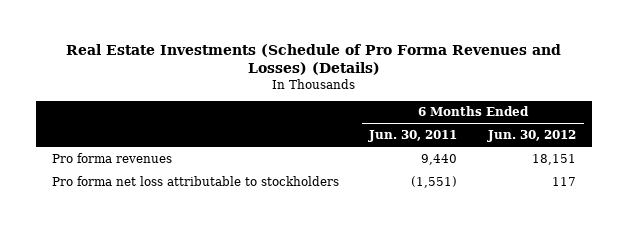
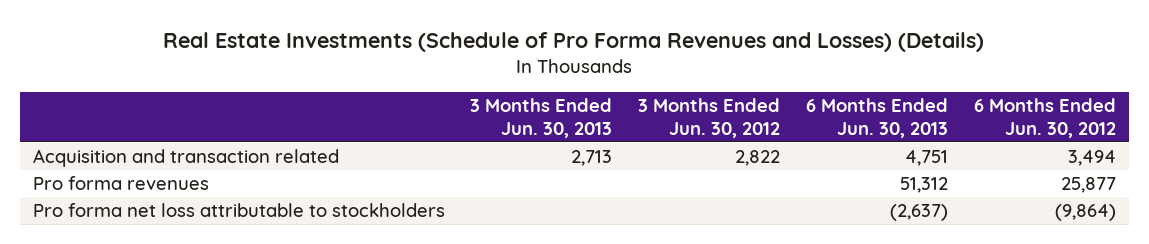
[368,130,458,143] Jun. 30, 2011 -> none
none -> [470,98,613,138] 3 Months Ended Jun. 30, 2013
none -> [638,98,781,138] 3 Months Ended Jun. 30, 2012
none -> [806,98,949,138] 6 Months Ended Jun. 30, 2013
none -> [32,149,339,168] Acquisition and transaction related
[532,153,577,165] 18,151 -> [1061,177,1117,194] 25,877
[552,176,577,186] 117 -> [1055,204,1117,222] (9,864)

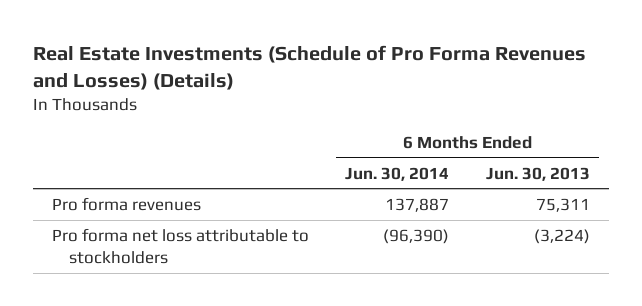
[470,98,613,138] 3 Months Ended Jun. 30, 2013 -> none
[638,98,781,138] 3 Months Ended Jun. 30, 2012 -> none
[974,98,1117,138] 6 Months Ended Jun. 30, 2012 -> none
none -> [345,166,450,181] Jun. 30, 2014
[32,149,339,168] Acquisition and transaction related -> none
[900,177,949,194] 51,312 -> [536,197,591,212] 75,311
[890,204,949,222] (2,637) -> [534,228,591,244] (3,224)

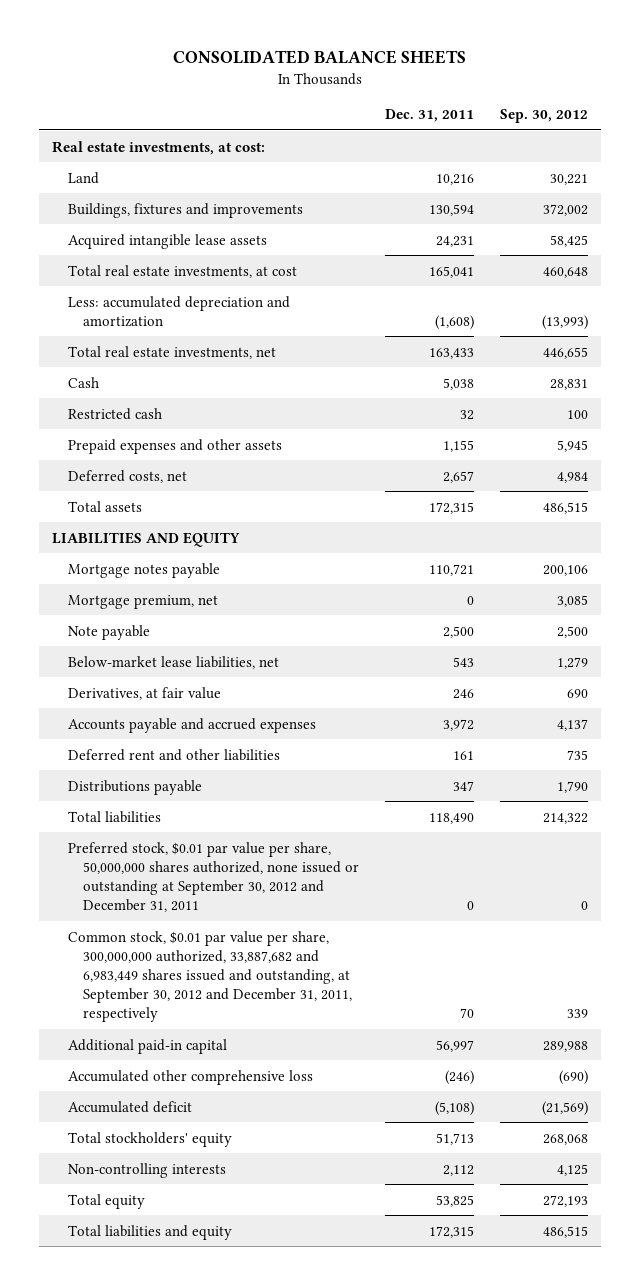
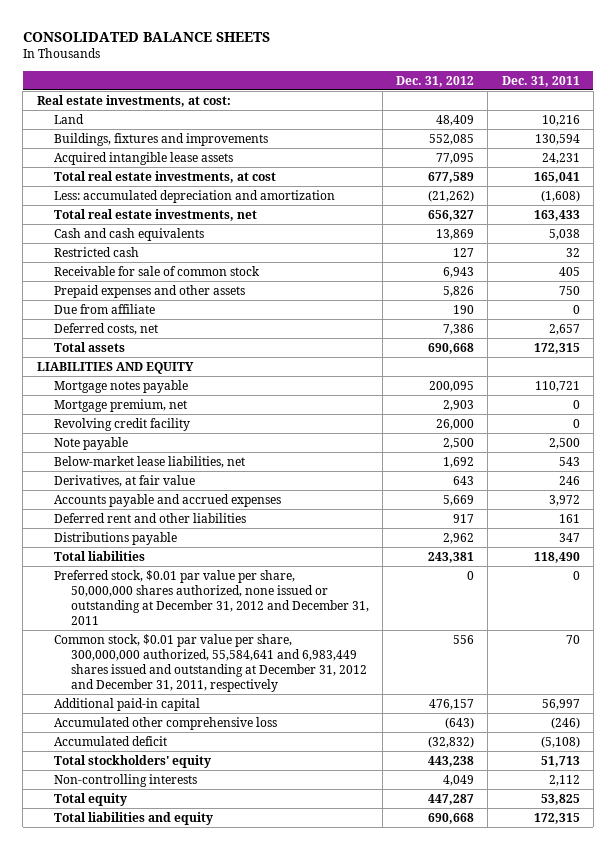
[500,109,589,124] Sep. 30, 2012 -> none
none -> [396,75,475,87] Dec. 31, 2012
[67,376,99,388] Cash -> [53,227,204,241] Cash and cash equivalents
none -> [53,265,260,276] Receivable for sale of common stock
[443,439,475,452] 1,155 -> [558,285,580,295] 750
none -> [53,303,155,314] Due from affiliate
none -> [53,417,190,431] Revolving credit facility
[67,841,360,912] Preferred stock, $0.01 par value per share, 50,000,000 shares authorized, none issued or outstanding at September 30, 2012 and December 31, 2011 -> [53,569,369,625] Preferred stock, $0.01 par value per share, 50,000,000 shares authorized, none issued or outstanding at December 31, 2012 and December 31, 2011
[67,930,353,1023] Common stock, $0.01 par value per share, 300,000,000 authorized, 33,887,682 and 6,983,449 shares issued and outstanding, at September 30, 2012 and December 31, 2011, respectively -> [53,633,367,692] Common stock, $0.01 par value per share, 300,000,000 authorized, 55,584,641 and 6,983,449 shares issued and outstanding at December 31, 2012 and December 31, 2011, respectively

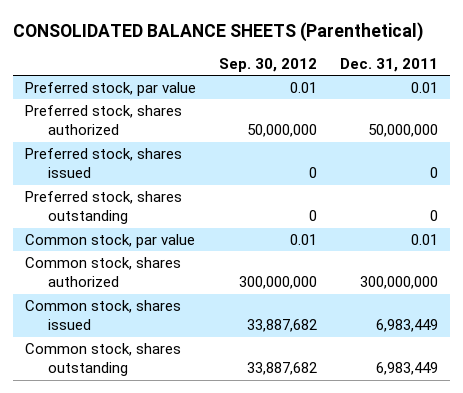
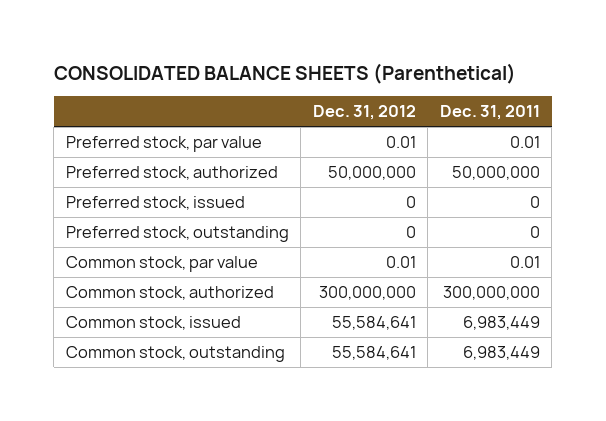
[219,57,318,72] Sep. 30, 2012 -> none
none -> [312,105,416,121] Dec. 31, 2012
[25,105,183,136] Preferred stock, shares authorized -> [65,166,278,181] Preferred stock, authorized
[25,148,183,179] Preferred stock, shares issued -> [65,196,245,211] Preferred stock, issued
[25,191,183,225] Preferred stock, shares outstanding -> [65,226,289,243] Preferred stock, outstanding
[25,257,182,288] Common stock, shares authorized -> [65,286,274,301] Common stock, authorized
[25,300,182,331] Common stock, shares issued -> [65,316,241,331] Common stock, issued
[25,343,182,377] Common stock, shares outstanding -> [65,346,285,363] Common stock, outstanding

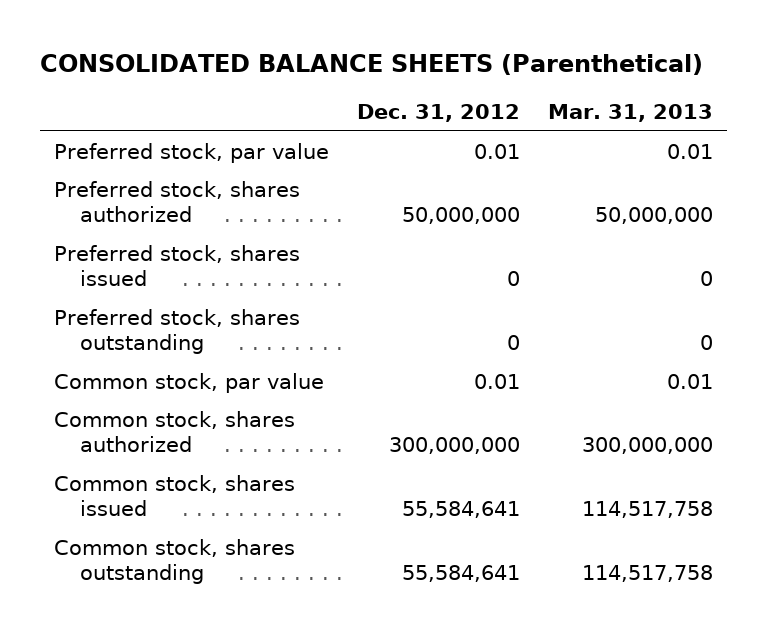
[439,105,540,121] Dec. 31, 2011 -> none
none -> [548,103,714,122] Mar. 31, 2013
[65,166,278,181] Preferred stock, authorized -> [54,180,301,223] Preferred stock, shares authorized
[65,196,245,211] Preferred stock, issued -> [54,244,301,287] Preferred stock, shares issued
[65,226,289,243] Preferred stock, outstanding -> [54,308,301,355] Preferred stock, shares outstanding
[65,286,274,301] Common stock, authorized -> [54,410,296,453] Common stock, shares authorized
[65,316,241,331] Common stock, issued -> [54,474,296,517] Common stock, shares issued
[65,346,285,363] Common stock, outstanding -> [54,538,296,585] Common stock, shares outstanding

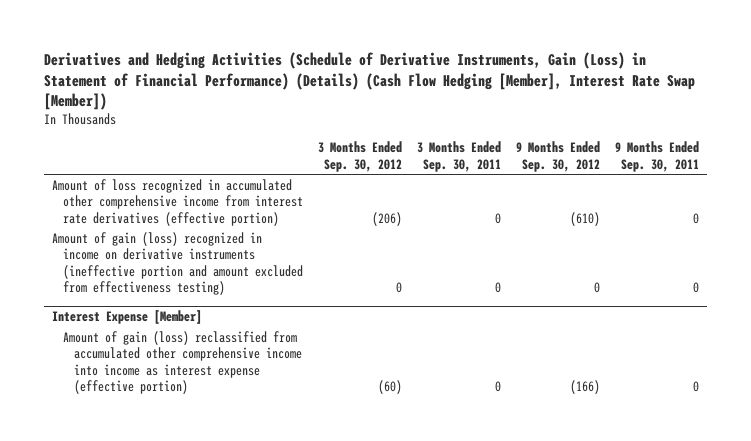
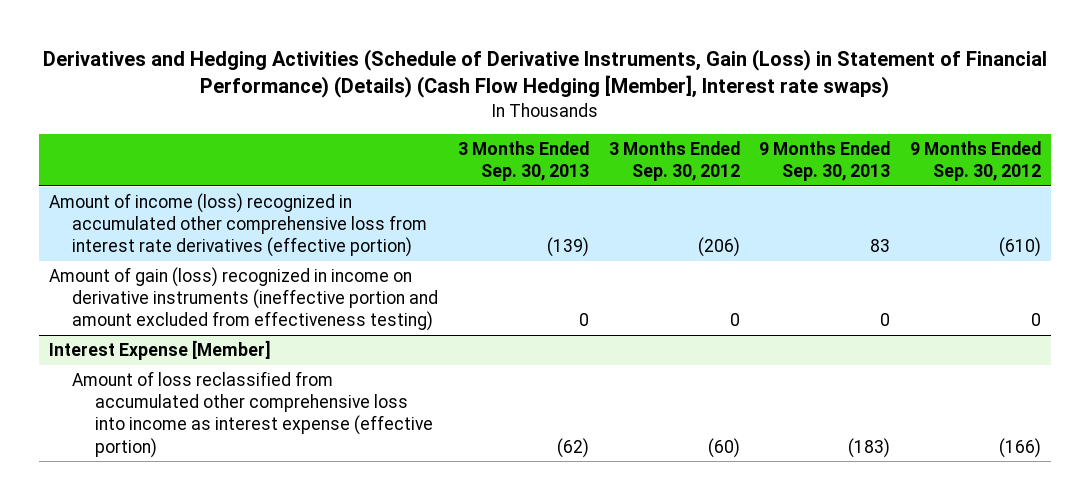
[44,52,696,111] Derivatives and Hedging Activities (Schedule of Derivative Instruments, Gain (Loss) in Statement of Financial Performance) (Details) (Cash Flow Hedging [Member], Interest Rate Swap [Member]) -> [43,48,1048,99] Derivatives and Hedging Activities (Schedule of Derivative Instruments, Gain (Loss) in Statement of Financial Performance) (Details) (Cash Flow Hedging [Member], Interest rate swaps)
[417,141,502,172] 3 Months Ended Sep. 30, 2011 -> none
[615,141,700,172] 9 Months Ended Sep. 30, 2011 -> none
none -> [457,141,589,182] 3 Months Ended Sep. 30, 2013
none -> [759,141,891,182] 9 Months Ended Sep. 30, 2013
[51,178,303,226] Amount of loss recognized in accumulated other comprehensive income from interest rate derivatives (effective portion) -> [48,193,427,258] Amount of income (loss) recognized in accumulated other comprehensive loss from interest rate derivatives (effective portion)
[62,330,302,395] Amount of gain (loss) reclassified from accumulated other comprehensive income into income as interest expense (effective portion) -> [71,371,433,458] Amount of loss reclassified from accumulated other comprehensive loss into income as interest expense (effective portion)

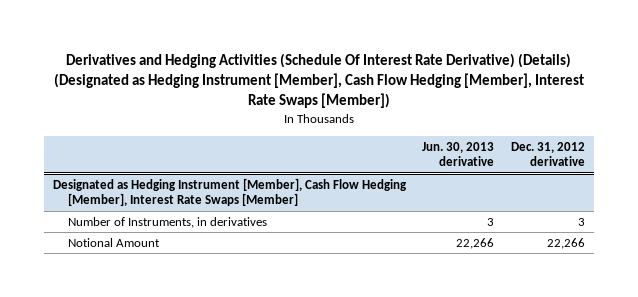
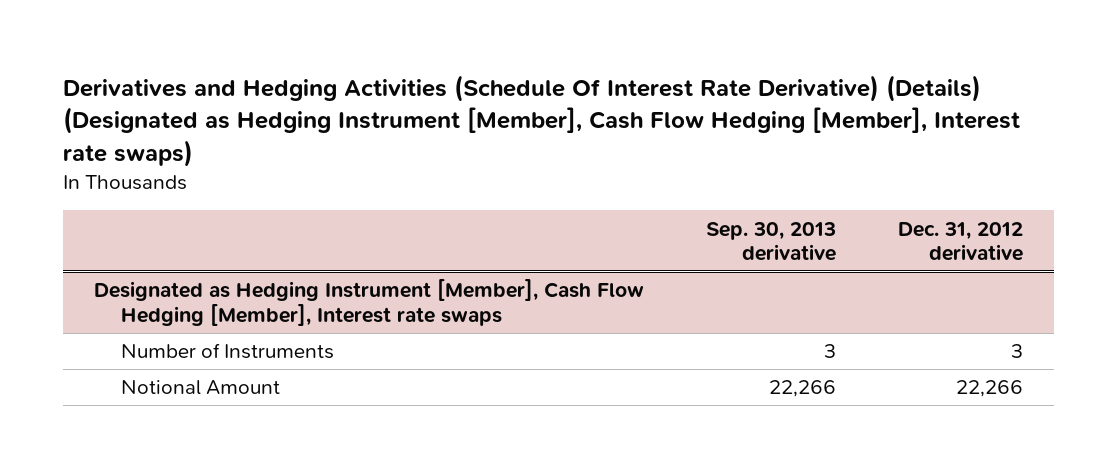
[53,52,584,109] Derivatives and Hedging Activities (Schedule Of Interest Rate Derivative) (Details) (Designated as Hedging Instrument [Member], Cash Flow Hedging [Member], Interest Rate Swaps [Member]) -> [63,74,1021,167] Derivatives and Hedging Activities (Schedule Of Interest Rate Derivative) (Details) (Designated as Hedging Instrument [Member], Cash Flow Hedging [Member], Interest rate swaps)
[422,141,495,167] Jun. 30, 2013 derivative -> none
none -> [706,221,837,262] Sep. 30, 2013 derivative
[52,177,407,207] Designated as Hedging Instrument [Member], Cash Flow Hedging [Member], Interest Rate Swaps [Member] -> [94,279,645,326] Designated as Hedging Instrument [Member], Cash Flow Hedging [Member], Interest rate swaps
[68,216,268,228] Number of Instruments, in derivatives -> [120,343,334,360] Number of Instruments

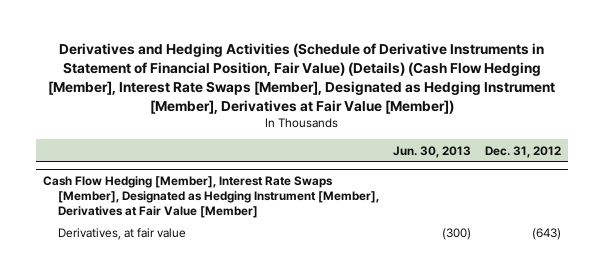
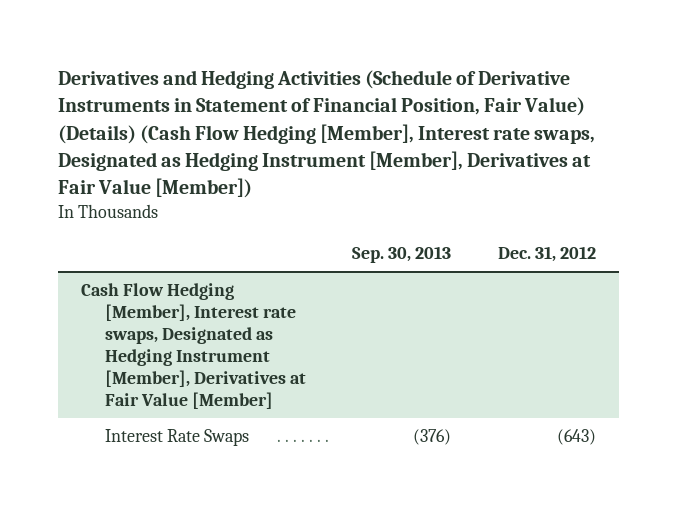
[47,43,555,114] Derivatives and Hedging Activities (Schedule of Derivative Instruments in Statement of Financial Position, Fair Value) (Details) (Cash Flow Hedging [Member], Interest Rate Swaps [Member], Designated as Hedging Instrument [Member], Derivatives at Fair Value [Member]) -> [57,70,595,199] Derivatives and Hedging Activities (Schedule of Derivative Instruments in Statement of Financial Position, Fair Value) (Details) (Cash Flow Hedging [Member], Interest rate swaps, Designated as Hedging Instrument [Member], Derivatives at Fair Value [Member])
[392,145,471,158] Jun. 30, 2013 -> none
none -> [352,246,452,264] Sep. 30, 2013
[42,175,379,219] Cash Flow Hedging [Member], Interest Rate Swaps [Member], Designated as Hedging Instrument [Member], Derivatives at Fair Value [Member] -> [81,282,306,410] Cash Flow Hedging [Member], Interest rate swaps, Designated as Hedging Instrument [Member], Derivatives at Fair Value [Member]
[57,228,186,241] Derivatives, at fair value -> [104,428,249,446] Interest Rate Swaps

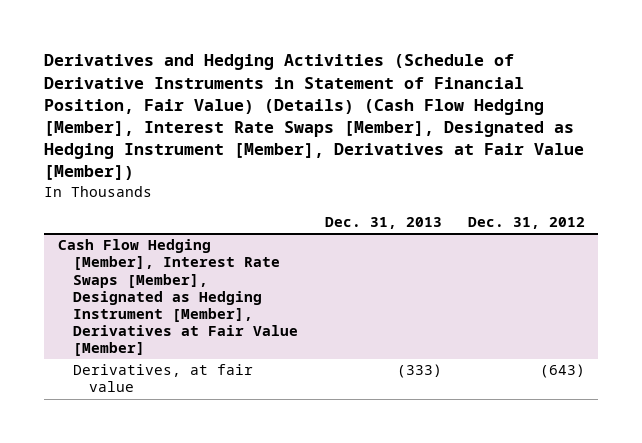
[57,70,595,199] Derivatives and Hedging Activities (Schedule of Derivative Instruments in Statement of Financial Position, Fair Value) (Details) (Cash Flow Hedging [Member], Interest rate swaps, Designated as Hedging Instrument [Member], Derivatives at Fair Value [Member]) -> [44,54,585,181] Derivatives and Hedging Activities (Schedule of Derivative Instruments in Statement of Financial Position, Fair Value) (Details) (Cash Flow Hedging [Member], Interest Rate Swaps [Member], Designated as Hedging Instrument [Member], Derivatives at Fair Value [Member])
[352,246,452,264] Sep. 30, 2013 -> none
none -> [324,217,442,230] Dec. 31, 2013
[81,282,306,410] Cash Flow Hedging [Member], Interest rate swaps, Designated as Hedging Instrument [Member], Derivatives at Fair Value [Member] -> [57,239,299,356] Cash Flow Hedging [Member], Interest Rate Swaps [Member], Designated as Hedging Instrument [Member], Derivatives at Fair Value [Member]
[104,428,249,446] Interest Rate Swaps -> [73,364,254,393] Derivatives, at fair value

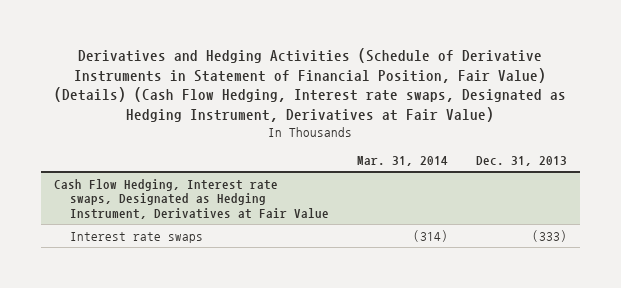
[44,54,585,181] Derivatives and Hedging Activities (Schedule of Derivative Instruments in Statement of Financial Position, Fair Value) (Details) (Cash Flow Hedging [Member], Interest Rate Swaps [Member], Designated as Hedging Instrument [Member], Derivatives at Fair Value [Member]) -> [54,48,567,122] Derivatives and Hedging Activities (Schedule of Derivative Instruments in Statement of Financial Position, Fair Value) (Details) (Cash Flow Hedging, Interest rate swaps, Designated as Hedging Instrument, Derivatives at Fair Value)
[467,217,585,230] Dec. 31, 2012 -> none
none -> [356,155,448,166] Mar. 31, 2014
[57,239,299,356] Cash Flow Hedging [Member], Interest Rate Swaps [Member], Designated as Hedging Instrument [Member], Derivatives at Fair Value [Member] -> [54,178,330,220] Cash Flow Hedging, Interest rate swaps, Designated as Hedging Instrument, Derivatives at Fair Value
[73,364,254,393] Derivatives, at fair value -> [70,231,204,243] Interest rate swaps

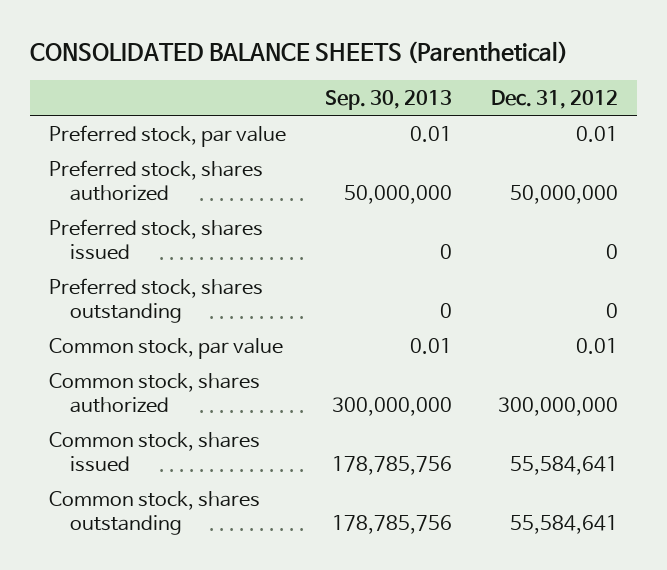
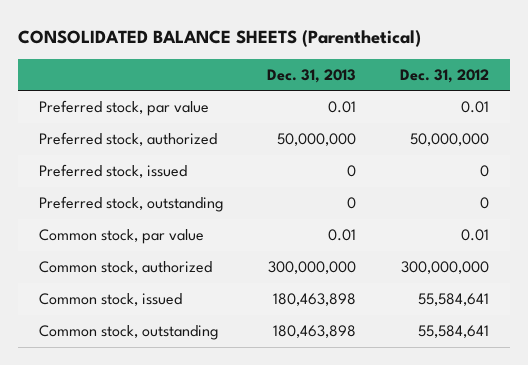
[324,89,452,110] Sep. 30, 2013 -> none
none -> [267,68,357,83] Dec. 31, 2013
[48,159,263,201] Preferred stock, shares authorized -> [39,132,218,147] Preferred stock, authorized
[48,218,263,260] Preferred stock, shares issued -> [39,164,188,179] Preferred stock, issued
[48,277,263,323] Preferred stock, shares outstanding -> [39,196,225,213] Preferred stock, outstanding
[48,372,260,413] Common stock, shares authorized -> [39,261,213,275] Common stock, authorized
[48,431,260,472] Common stock, shares issued -> [39,293,183,307] Common stock, issued
[48,490,260,535] Common stock, shares outstanding -> [39,325,220,341] Common stock, outstanding

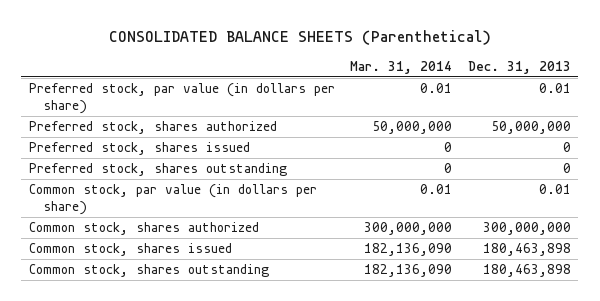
[399,68,489,83] Dec. 31, 2012 -> none
none -> [350,60,453,74] Mar. 31, 2014
[39,100,210,117] Preferred stock, par value -> [28,83,335,115] Preferred stock, par value (in dollars per share)
[39,132,218,147] Preferred stock, authorized -> [28,121,277,135] Preferred stock, shares authorized
[39,164,188,179] Preferred stock, issued -> [28,142,250,156] Preferred stock, shares issued
[39,196,225,213] Preferred stock, outstanding -> [28,163,287,177] Preferred stock, shares outstanding
[39,229,205,245] Common stock, par value -> [28,184,317,216] Common stock, par value (in dollars per share)
[39,261,213,275] Common stock, authorized -> [28,222,259,236] Common stock, shares authorized
[39,293,183,307] Common stock, issued -> [28,243,232,257] Common stock, shares issued
[39,325,220,341] Common stock, outstanding -> [28,264,269,278] Common stock, shares outstanding

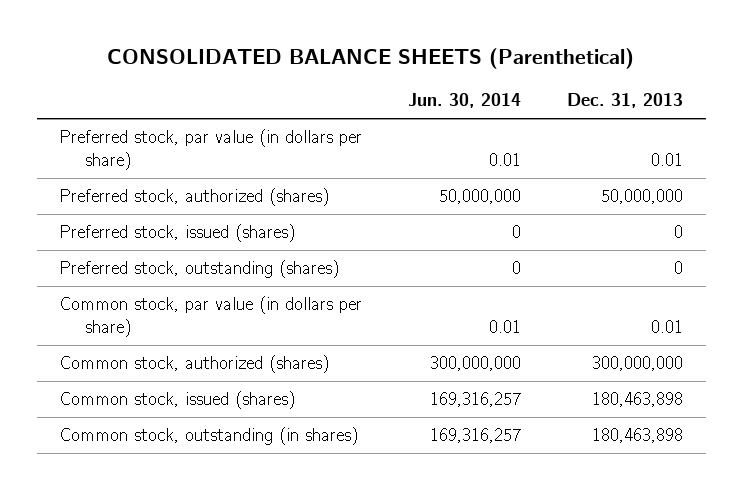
[350,60,453,74] Mar. 31, 2014 -> none
none -> [408,93,522,109] Jun. 30, 2014
[28,121,277,135] Preferred stock, shares authorized -> [59,188,330,207] Preferred stock, authorized (shares)
[28,142,250,156] Preferred stock, shares issued -> [59,224,296,243] Preferred stock, issued (shares)
[28,163,287,177] Preferred stock, shares outstanding -> [59,260,340,279] Preferred stock, outstanding (shares)
[28,222,259,236] Common stock, shares authorized -> [59,355,330,374] Common stock, authorized (shares)
[28,243,232,257] Common stock, shares issued -> [59,391,296,410] Common stock, issued (shares)
[28,264,269,278] Common stock, shares outstanding -> [59,427,359,446] Common stock, outstanding (in shares)

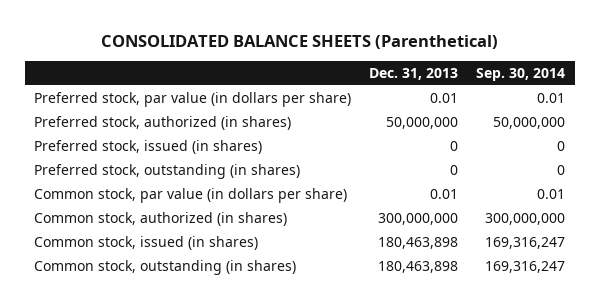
[408,93,522,109] Jun. 30, 2014 -> none
none -> [476,68,566,82] Sep. 30, 2014
[59,188,330,207] Preferred stock, authorized (shares) -> [33,116,291,131] Preferred stock, authorized (in shares)
[59,224,296,243] Preferred stock, issued (shares) -> [33,140,262,155] Preferred stock, issued (in shares)
[59,260,340,279] Preferred stock, outstanding (shares) -> [33,164,300,180] Preferred stock, outstanding (in shares)
[59,355,330,374] Common stock, authorized (shares) -> [33,212,287,227] Common stock, authorized (in shares)
[59,391,296,410] Common stock, issued (shares) -> [33,236,258,251] Common stock, issued (in shares)

